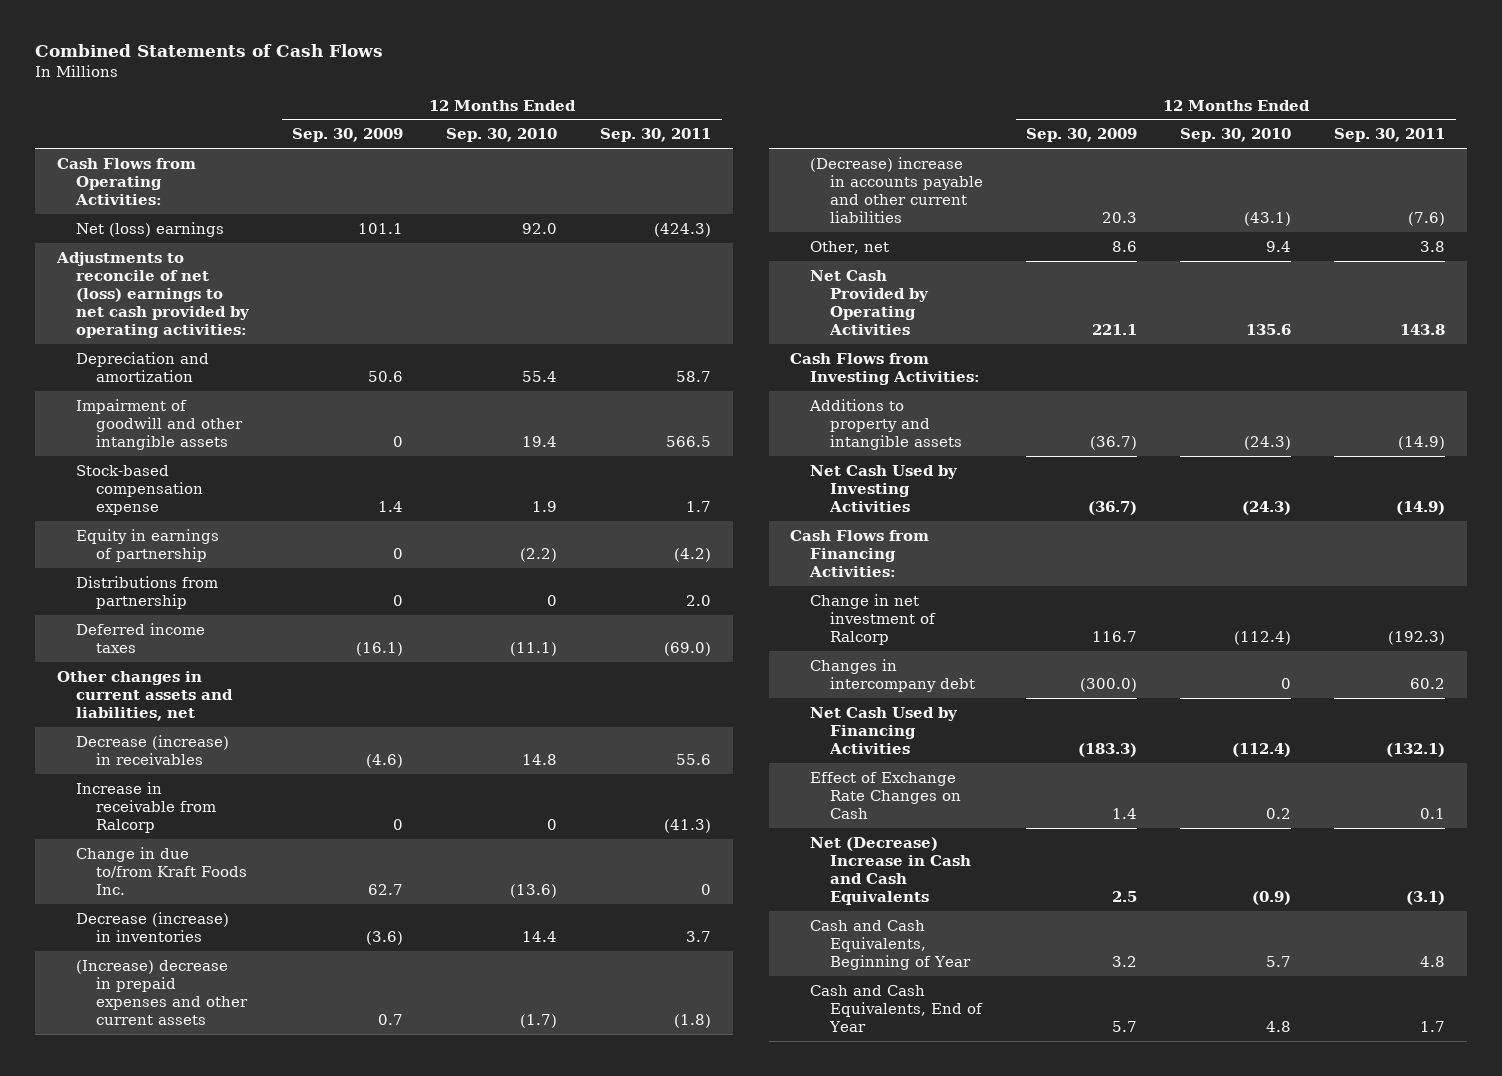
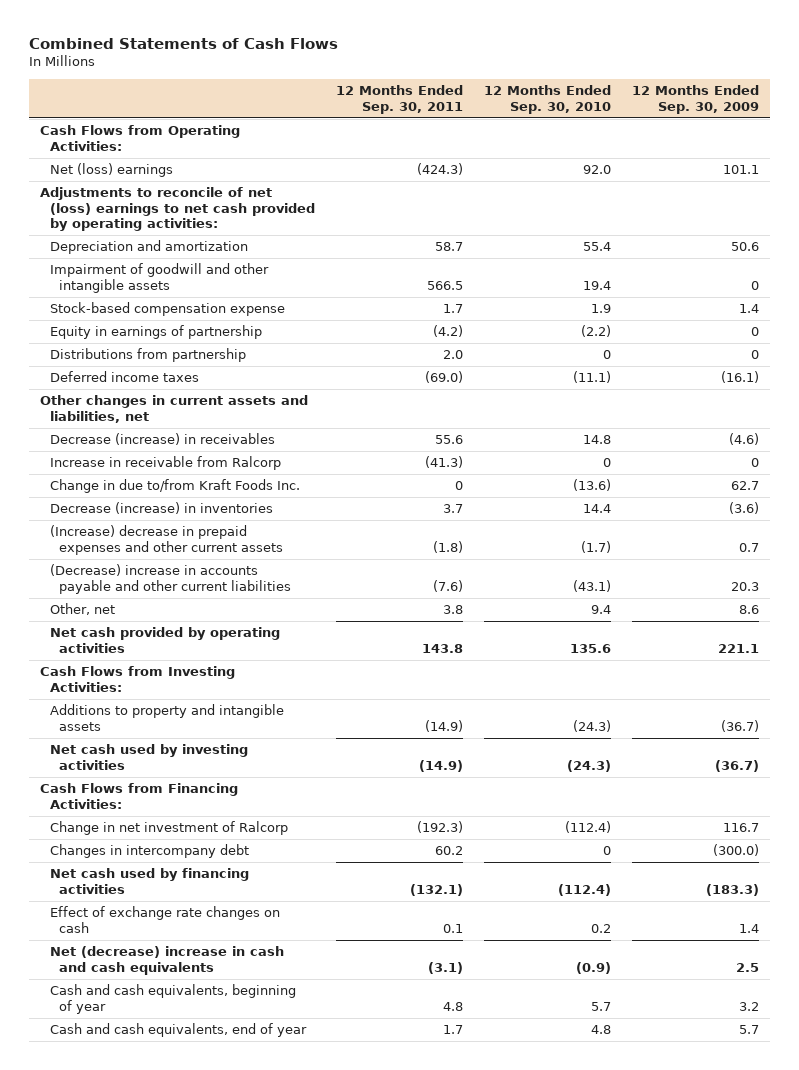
[810,269,930,335] Net Cash Provided by Operating Activities -> [49,627,280,653] Net cash provided by operating activities
[810,464,959,512] Net Cash Used by Investing Activities -> [49,744,248,770] Net cash used by investing activities
[810,706,959,754] Net Cash Used by Financing Activities -> [49,868,249,894] Net cash used by financing activities
[810,771,962,819] Effect of Exchange Rate Changes on Cash -> [49,906,280,933] Effect of exchange rate changes on cash
[810,836,972,905] Net (Decrease) Increase in Cash and Cash Equivalents -> [49,946,284,975] Net (decrease) increase in cash and cash equivalents
[810,919,972,970] Cash and Cash Equivalents, Beginning of Year -> [49,984,296,1014] Cash and cash equivalents, beginning of year
[810,984,984,1032] Cash and Cash Equivalents, End of Year -> [49,1023,307,1038] Cash and cash equivalents, end of year

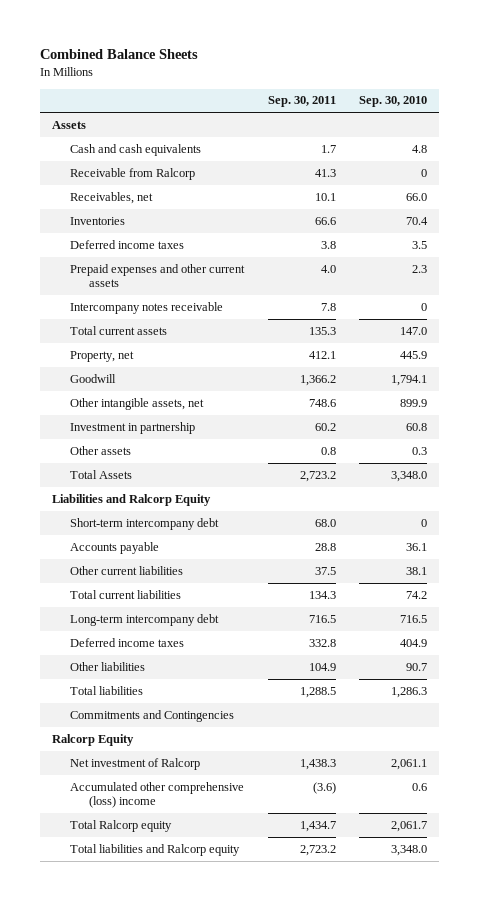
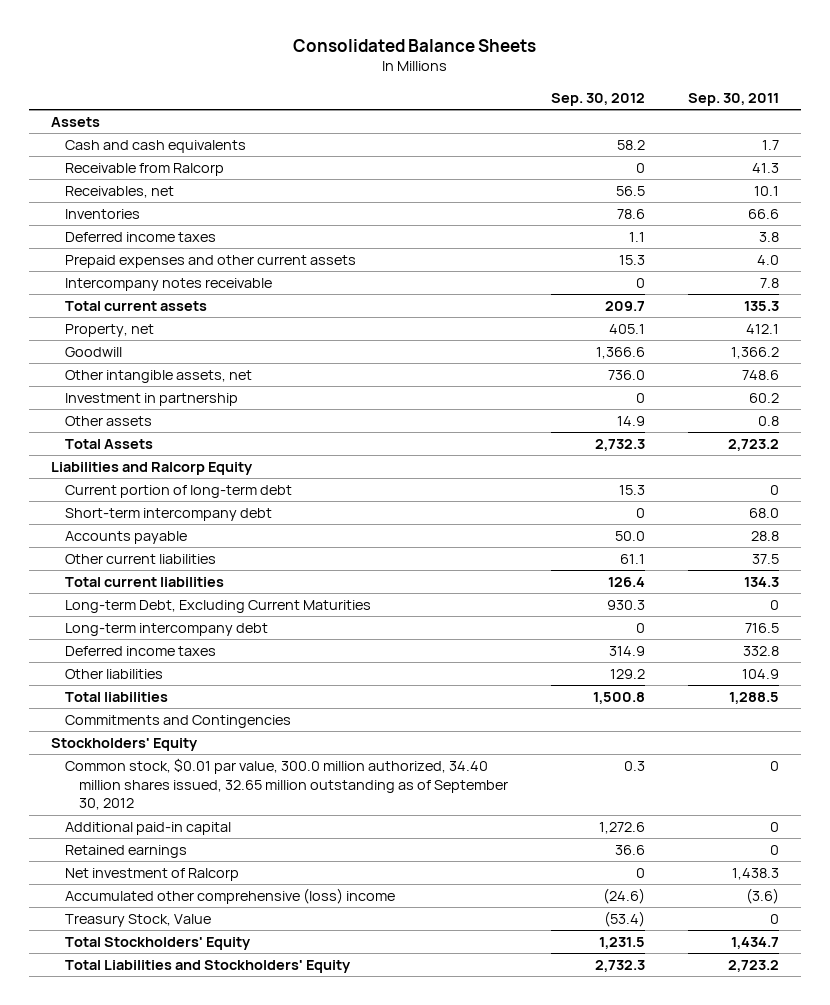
[39,49,198,60] Combined Balance Sheets -> [292,38,536,52] Consolidated Balance Sheets
[359,96,428,108] Sep. 30, 2010 -> none
none -> [551,93,646,107] Sep. 30, 2012
none -> [64,485,292,499] Current portion of long-term debt
none -> [64,600,371,614] Long-term Debt, Excluding Current Maturities
[51,733,134,746] Ralcorp Equity -> [50,738,198,752] Stockholders' Equity
none -> [64,758,508,811] Common stock, $0.01 par value, 300.0 million authorized, 34.40 million shares issued, 32.65 million outstanding as of September 30, 2012
none -> [64,822,231,836] Additional paid-in capital
none -> [64,845,187,859] Retained earnings
none -> [64,914,211,928] Treasury Stock, Value
[70,819,173,832] Total Ralcorp equity -> [64,937,251,951] Total Stockholders' Equity
[70,843,241,856] Total liabilities and Ralcorp equity -> [64,960,351,974] Total Liabilities and Stockholders' Equity

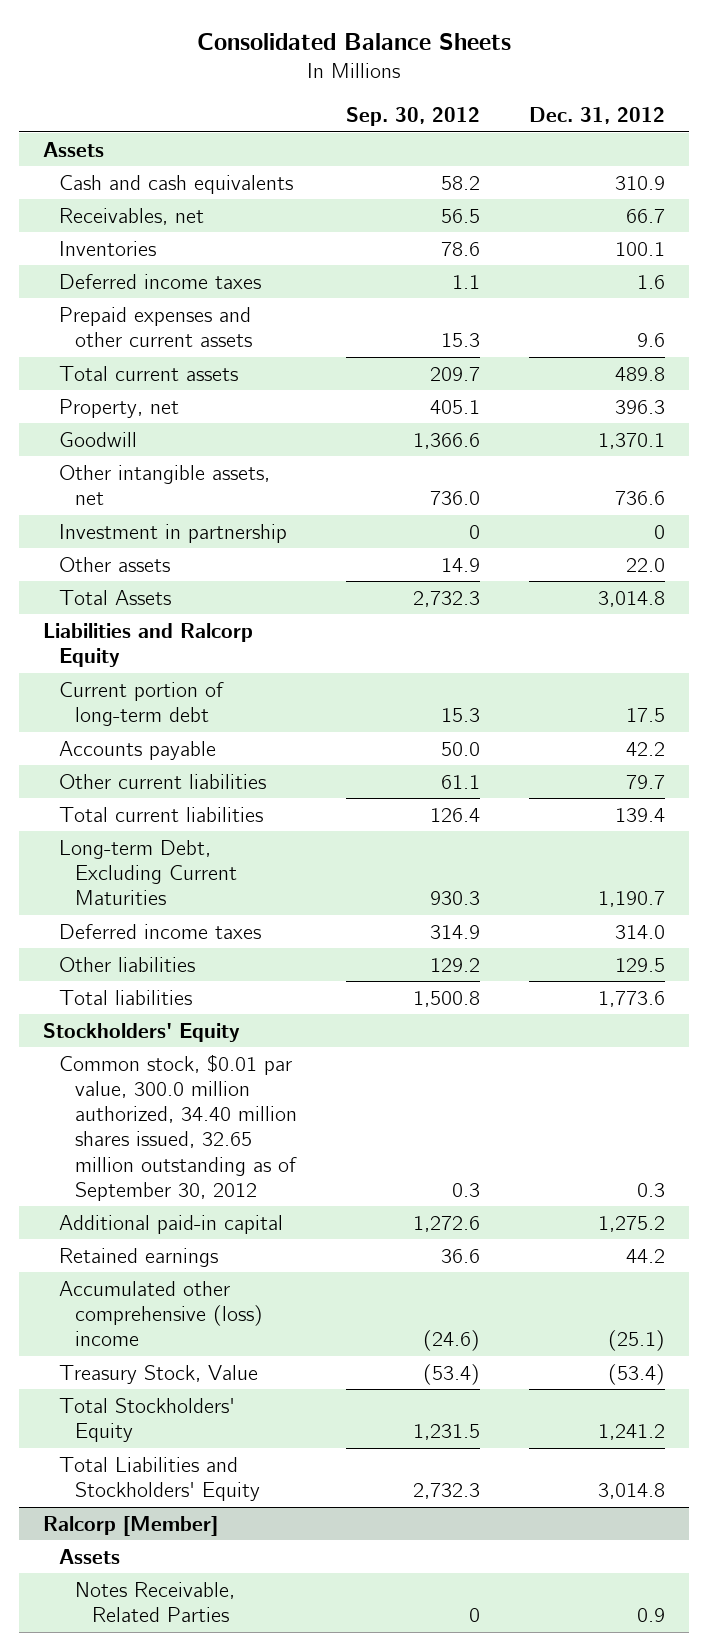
[688,93,780,107] Sep. 30, 2011 -> none
none -> [528,106,665,124] Dec. 31, 2012
[64,163,224,177] Receivable from Ralcorp -> none
[64,278,272,292] Intercompany notes receivable -> none
[64,508,272,522] Short-term intercompany debt -> none
[64,623,268,637] Long-term intercompany debt -> none
[64,715,291,729] Commitments and Contingencies -> none
[64,868,239,882] Net investment of Ralcorp -> none
none -> [42,1515,218,1536] Ralcorp [Member]
none -> [59,1548,121,1564] Assets
none -> [75,1581,236,1622] Notes Receivable, Related Parties

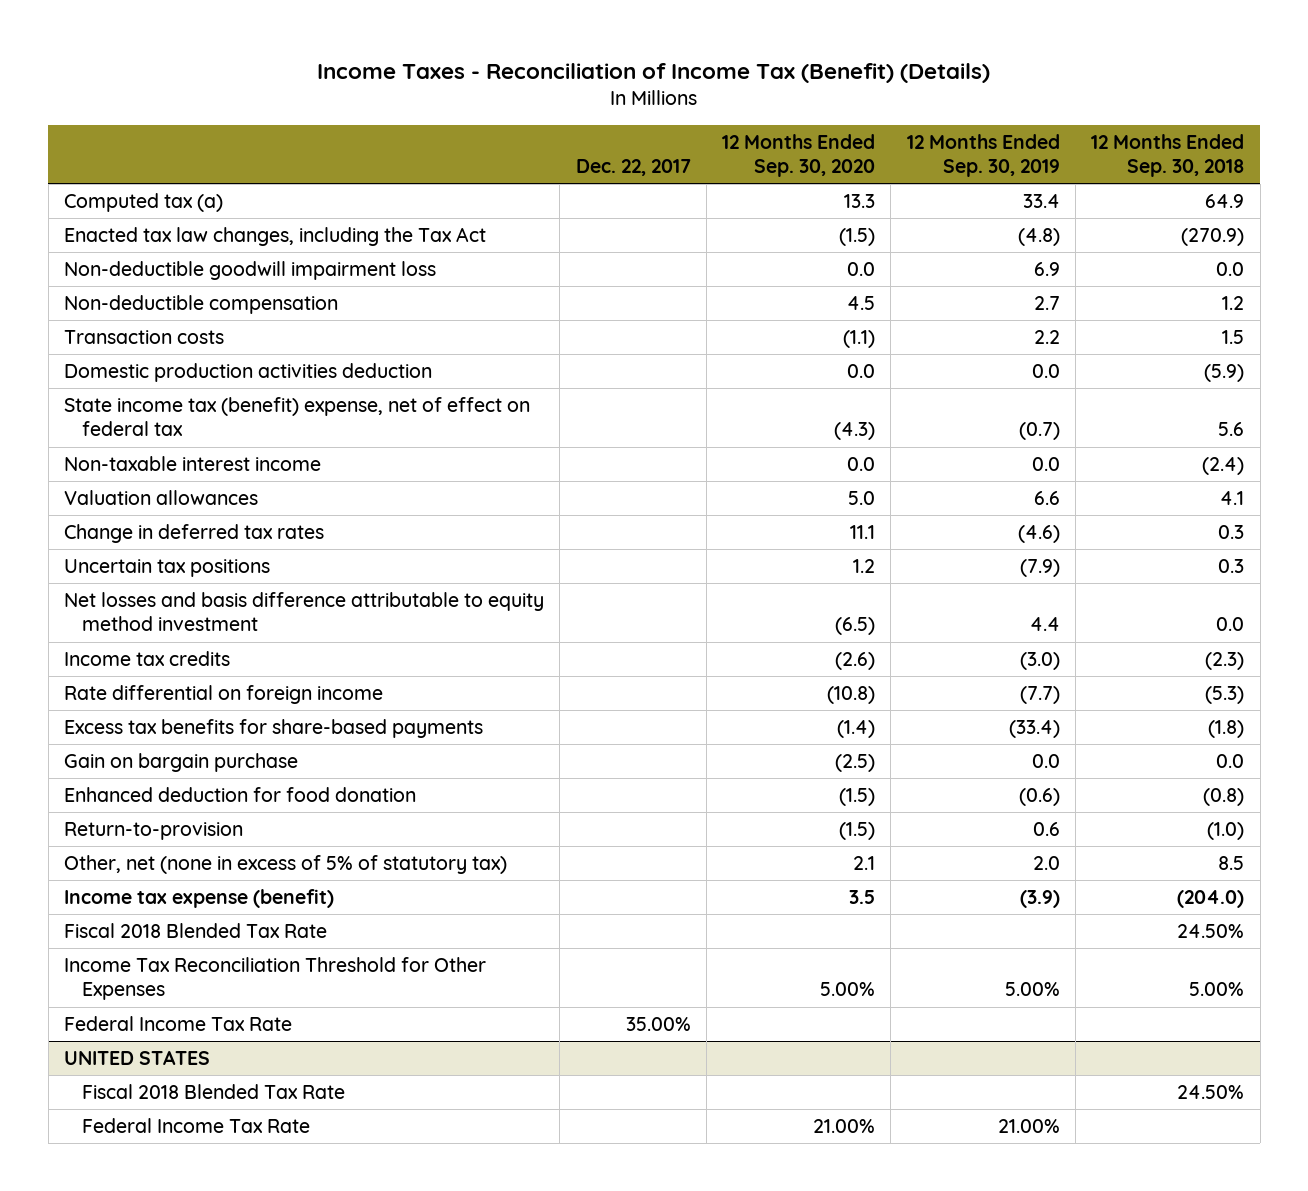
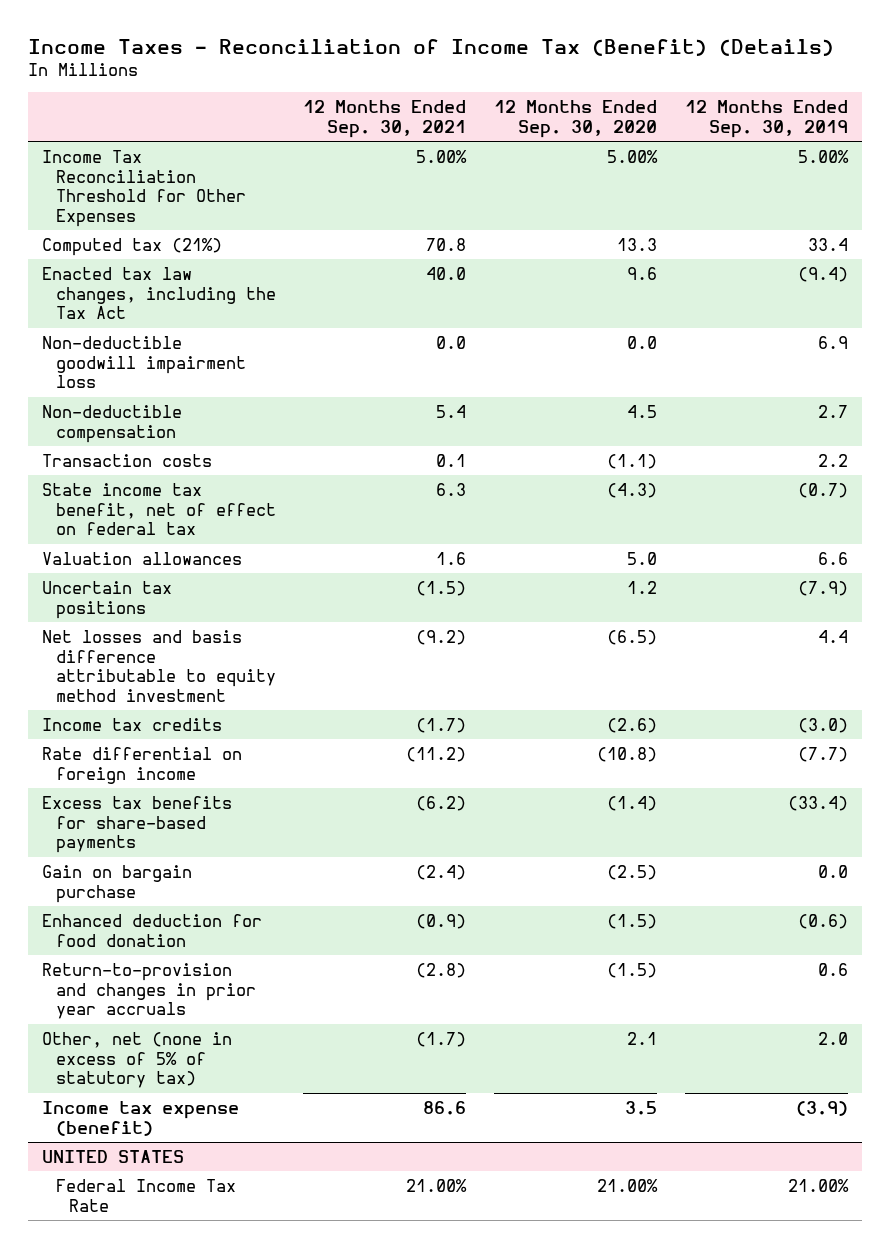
[575,159,691,177] Dec. 22, 2017 -> none
[1091,133,1245,178] 12 Months Ended Sep. 30, 2018 -> none
none -> [303,100,467,138] 12 Months Ended Sep. 30, 2021
[63,956,486,1001] Income Tax Reconciliation Threshold for Other Expenses -> [42,149,246,227] Income Tax Reconciliation Threshold for Other Expenses
[63,192,223,212] Computed tax (a) -> [42,237,223,256] Computed tax (21%)
[839,227,876,246] (1.5) -> [627,266,658,280] 9.6
[1017,227,1060,246] (4.8) -> [797,266,848,282] (9.4)
[63,362,432,382] Domestic production activities deduction -> none
[63,455,321,471] Non-taxable interest income -> none
[63,396,530,437] State income tax (benefit) expense, net of effect on federal tax -> [42,482,276,536] State income tax benefit, net of effect on federal tax
[63,523,324,543] Change in deferred tax rates -> none
[63,821,243,840] Return-to-provision -> [42,962,256,1020] Return-to-provision and changes in prior year accruals
[63,922,327,938] Fiscal 2018 Blended Tax Rate -> none
[63,1015,292,1031] Federal Income Tax Rate -> none
[81,1083,345,1099] Fiscal 2018 Blended Tax Rate -> none

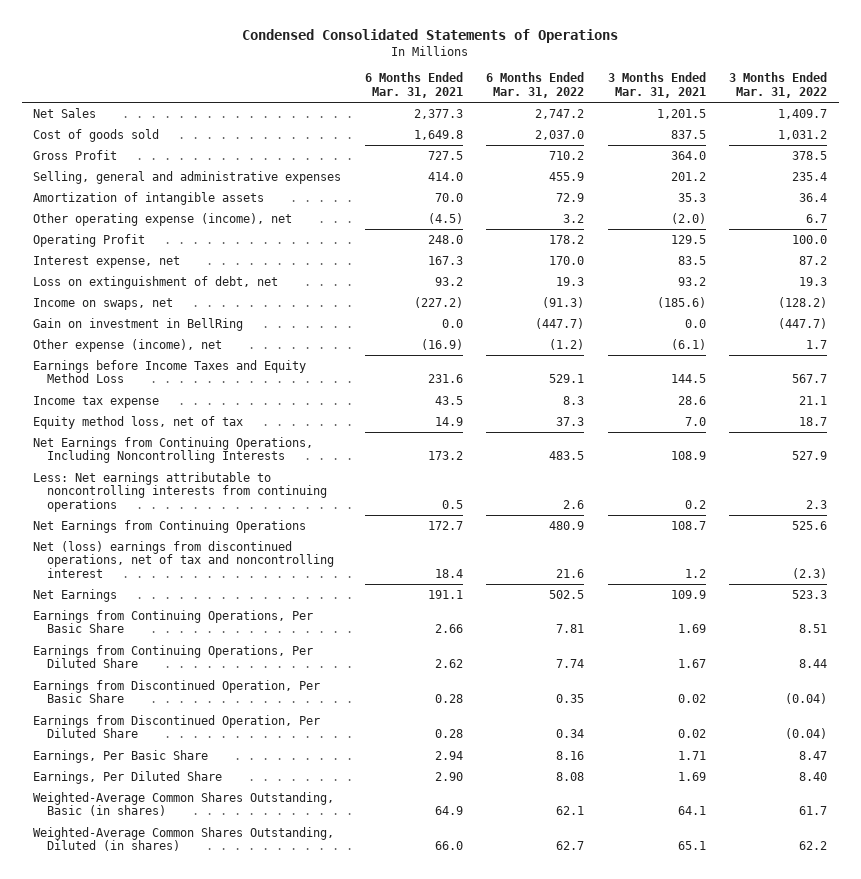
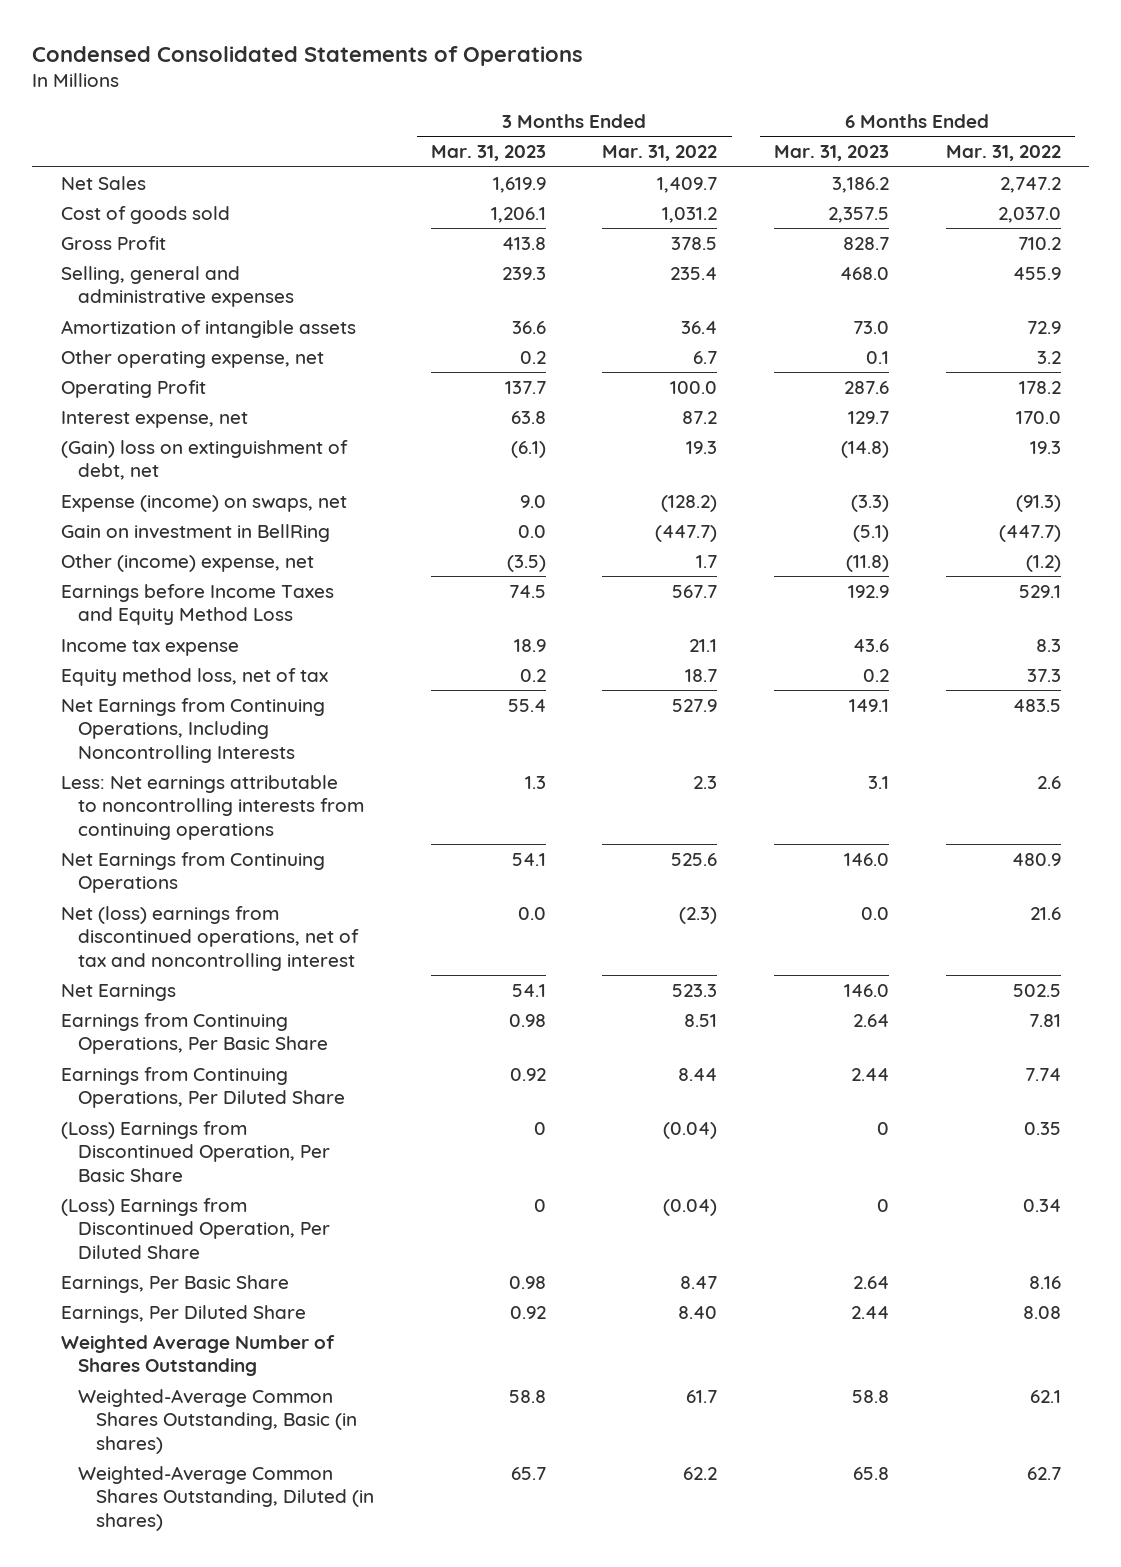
[364,72,463,98] 6 Months Ended Mar. 31, 2021 -> none
[607,72,706,98] 3 Months Ended Mar. 31, 2021 -> none
none -> [430,145,546,162] Mar. 31, 2023
none -> [774,145,890,162] Mar. 31, 2023
[33,212,293,226] Other operating expense (income), net -> [60,349,324,368] Other operating expense, net
[33,275,279,289] Loss on extinguishment of debt, net -> [60,439,348,481] (Gain) loss on extinguishment of debt, net
[33,297,174,310] Income on swaps, net -> [60,494,347,512] Expense (income) on swaps, net
[33,338,223,352] Other expense (income), net -> [60,553,314,572] Other (income) expense, net
[33,679,321,704] Earnings from Discontinued Operation, Per Basic Share -> [60,1120,331,1182] (Loss) Earnings from Discontinued Operation, Per Basic Share
[33,714,321,739] Earnings from Discontinued Operation, Per Diluted Share -> [60,1197,331,1259] (Loss) Earnings from Discontinued Operation, Per Diluted Share
none -> [60,1334,335,1377] Weighted Average Number of Shares Outstanding

